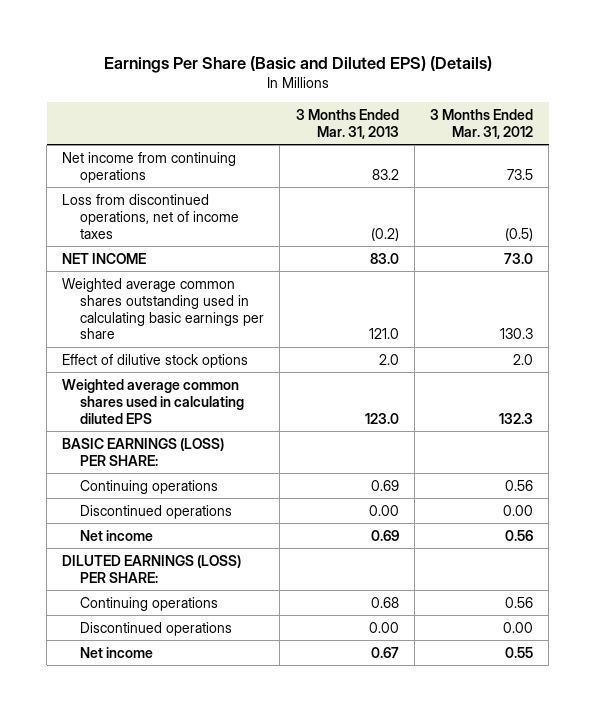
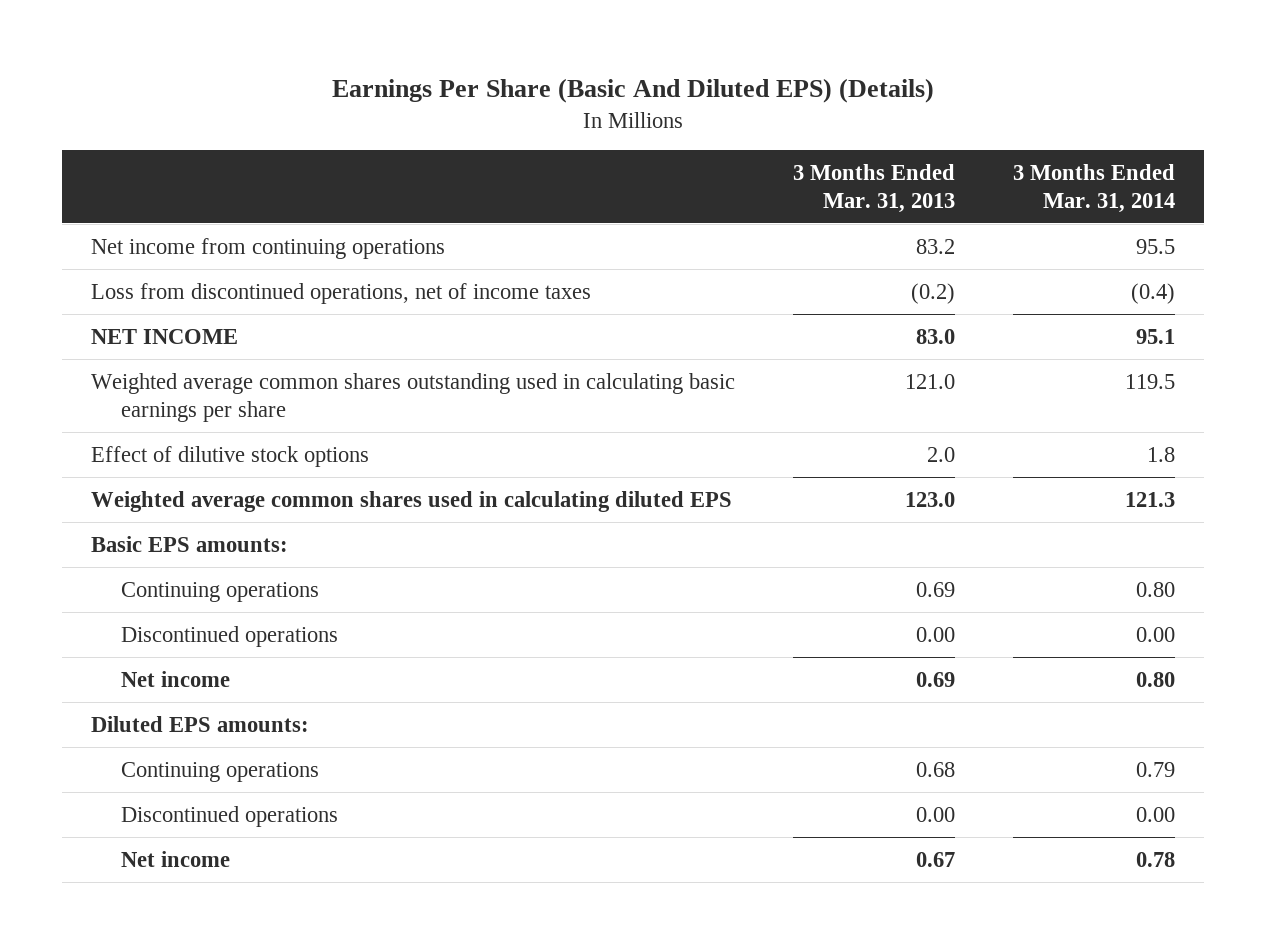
[103,55,492,73] Earnings Per Share (Basic and Diluted EPS) (Details) -> [331,78,934,104] Earnings Per Share (Basic And Diluted EPS) (Details)
[430,108,534,139] 3 Months Ended Mar. 31, 2012 -> none
none -> [1012,163,1175,213] 3 Months Ended Mar. 31, 2014
[62,437,225,466] BASIC EARNINGS (LOSS) PER SHARE: -> [91,535,289,552] Basic EPS amounts:
[62,554,242,583] DILUTED EARNINGS (LOSS) PER SHARE: -> [91,715,310,732] Diluted EPS amounts:

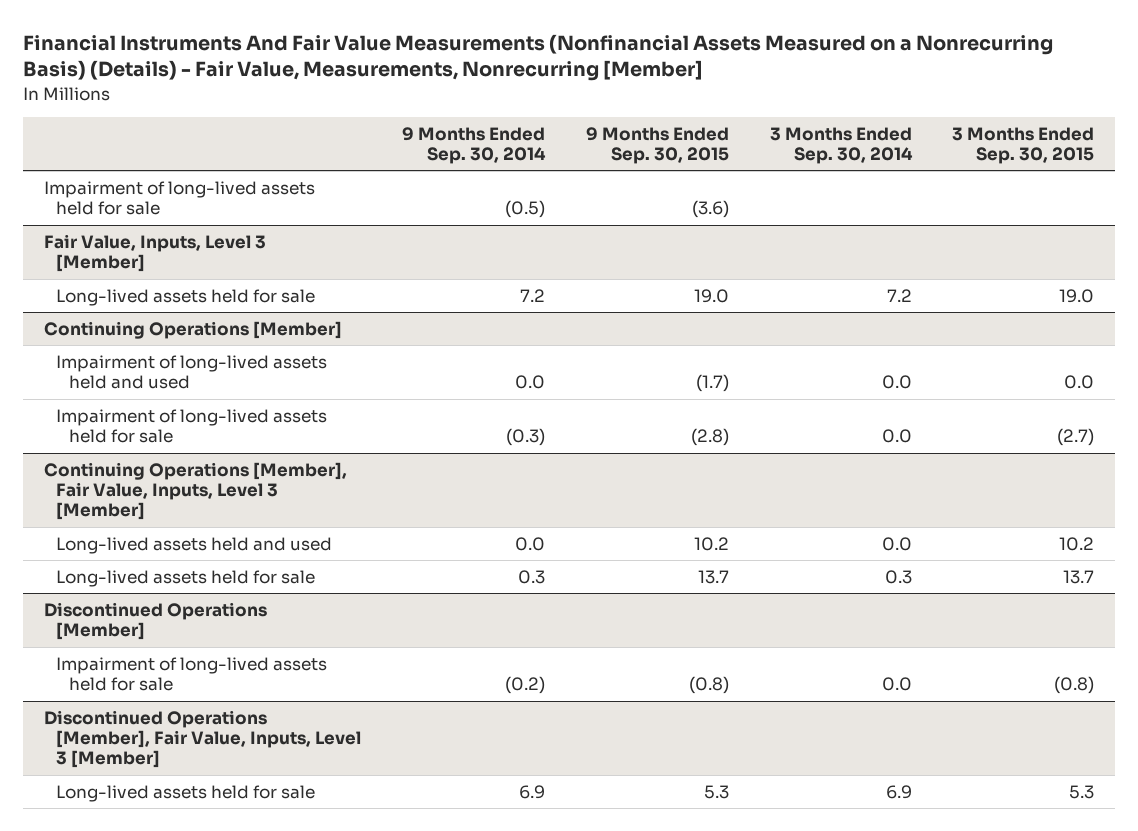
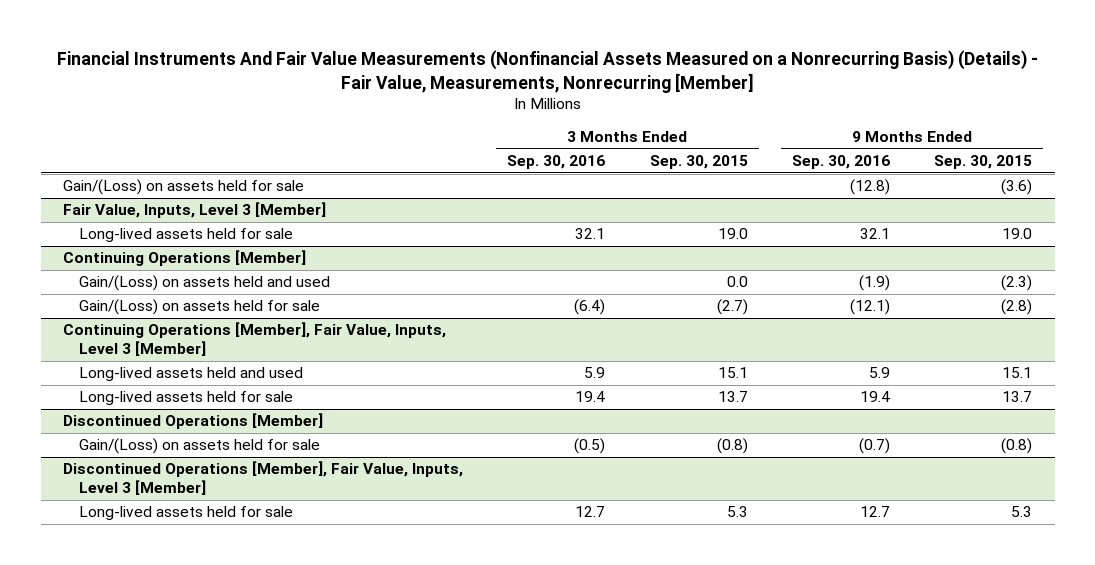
[402,126,547,164] 9 Months Ended Sep. 30, 2014 -> none
[769,126,913,164] 3 Months Ended Sep. 30, 2014 -> none
none -> [507,155,606,170] Sep. 30, 2016
none -> [791,155,890,170] Sep. 30, 2016
[43,180,315,216] Impairment of long-lived assets held for sale -> [62,179,304,196] Gain/(Loss) on assets held for sale
[56,354,328,390] Impairment of long-lived assets held and used -> [79,275,331,292] Gain/(Loss) on assets held and used
[695,374,729,393] (1.7) -> [1001,275,1033,292] (2.3)
[56,408,328,444] Impairment of long-lived assets held for sale -> [79,299,321,316] Gain/(Loss) on assets held for sale
[693,536,729,551] 10.2 -> [1002,367,1033,379] 15.1
[1059,536,1095,551] 10.2 -> [717,367,748,379] 15.1
[56,656,328,692] Impairment of long-lived assets held for sale -> [79,438,321,455] Gain/(Loss) on assets held for sale

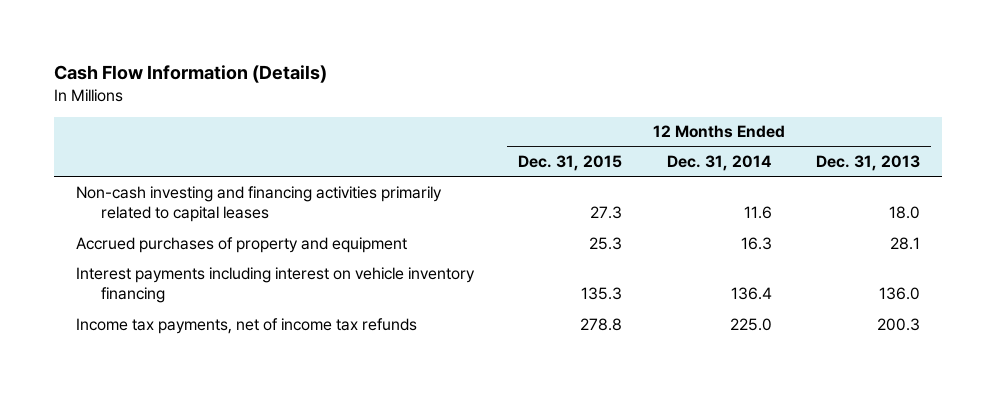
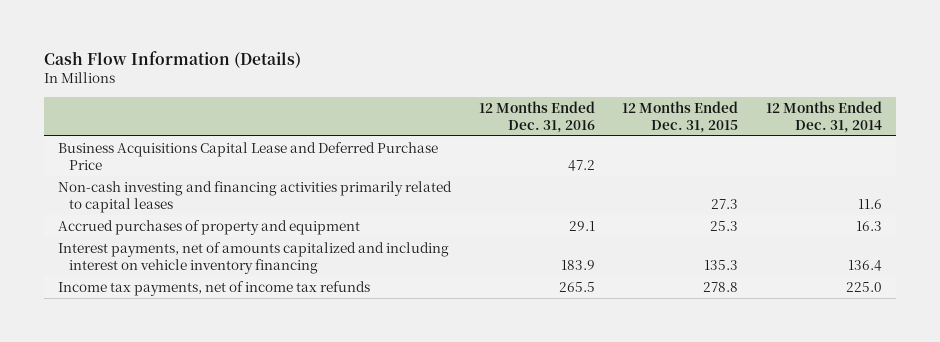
[815,155,920,172] Dec. 31, 2013 -> none
none -> [478,100,595,133] 12 Months Ended Dec. 31, 2016
none -> [57,141,438,171] Business Acquisitions Capital Lease and Deferred Purchase Price
[76,266,476,304] Interest payments including interest on vehicle inventory financing -> [57,241,449,275] Interest payments, net of amounts capitalized and including interest on vehicle inventory financing

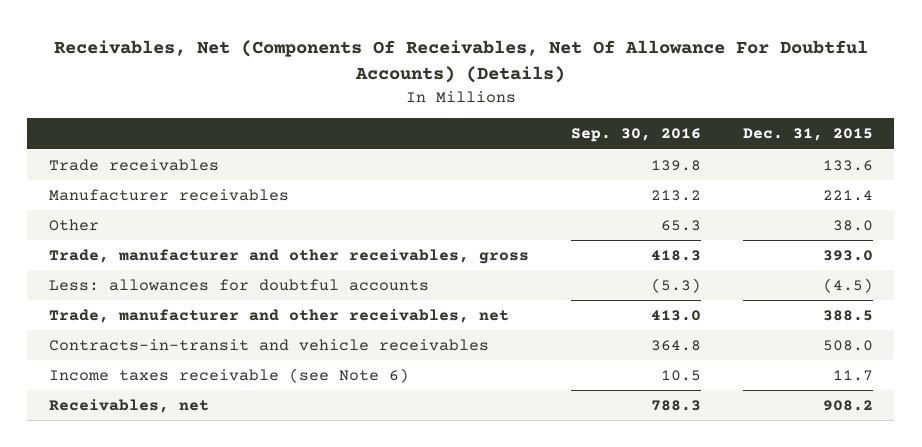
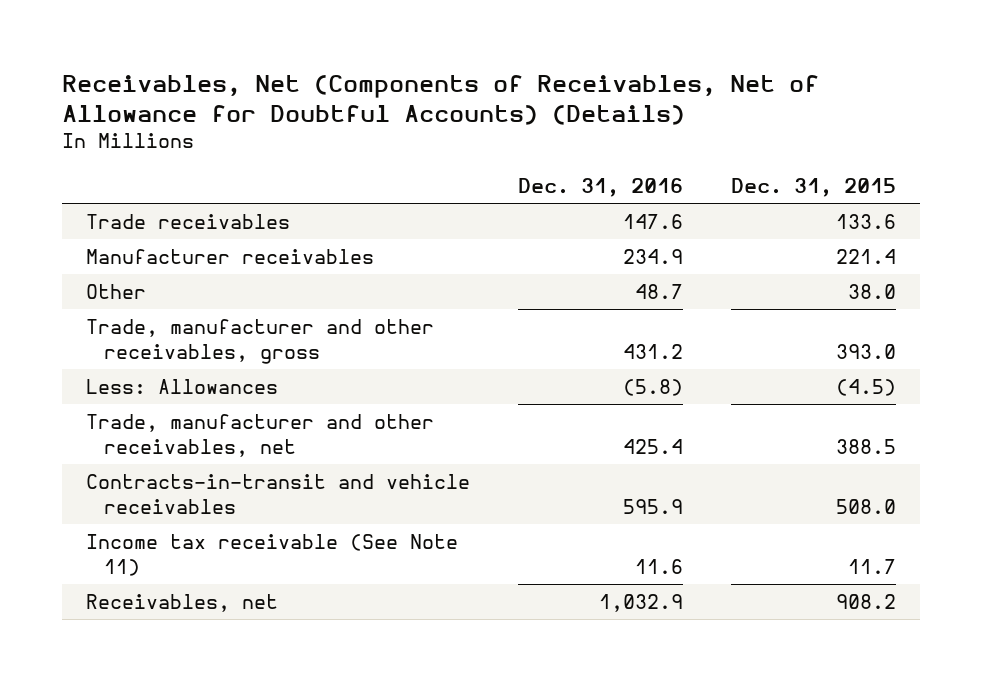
[53,40,868,84] Receivables, Net (Components Of Receivables, Net Of Allowance For Doubtful Accounts) (Details) -> [61,74,819,126] Receivables, Net (Components of Receivables, Net of Allowance for Doubtful Accounts) (Details)
[570,128,701,143] Sep. 30, 2016 -> none
none -> [518,177,684,197] Dec. 31, 2016
[48,279,429,292] Less: allowances for doubtful accounts -> [85,379,278,395] Less: Allowances
[48,368,409,384] Income taxes receivable (see Note 6) -> [85,534,458,576] Income tax receivable (See Note 11)

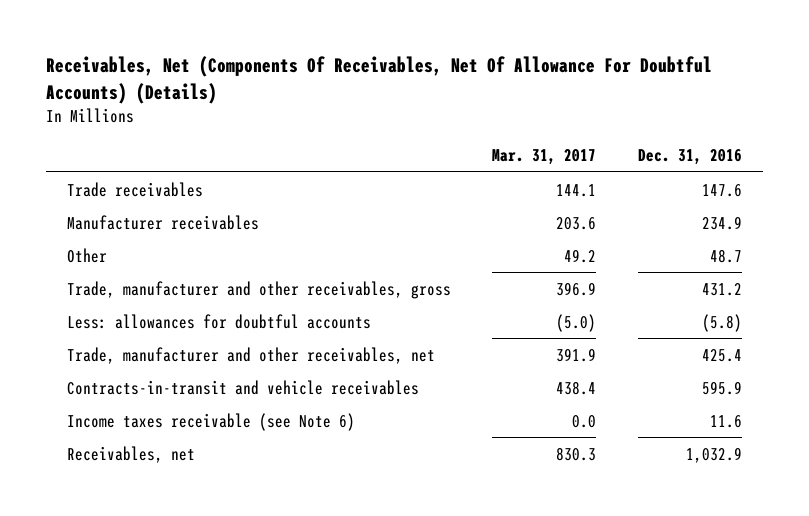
[61,74,819,126] Receivables, Net (Components of Receivables, Net of Allowance for Doubtful Accounts) (Details) -> [46,56,713,104] Receivables, Net (Components Of Receivables, Net Of Allowance For Doubtful Accounts) (Details)
[731,177,897,197] Dec. 31, 2015 -> none
none -> [492,148,597,165] Mar. 31, 2017
[85,379,278,395] Less: Allowances -> [66,313,371,329] Less: allowances for doubtful accounts
[85,534,458,576] Income tax receivable (See Note 11) -> [66,412,355,431] Income taxes receivable (see Note 6)

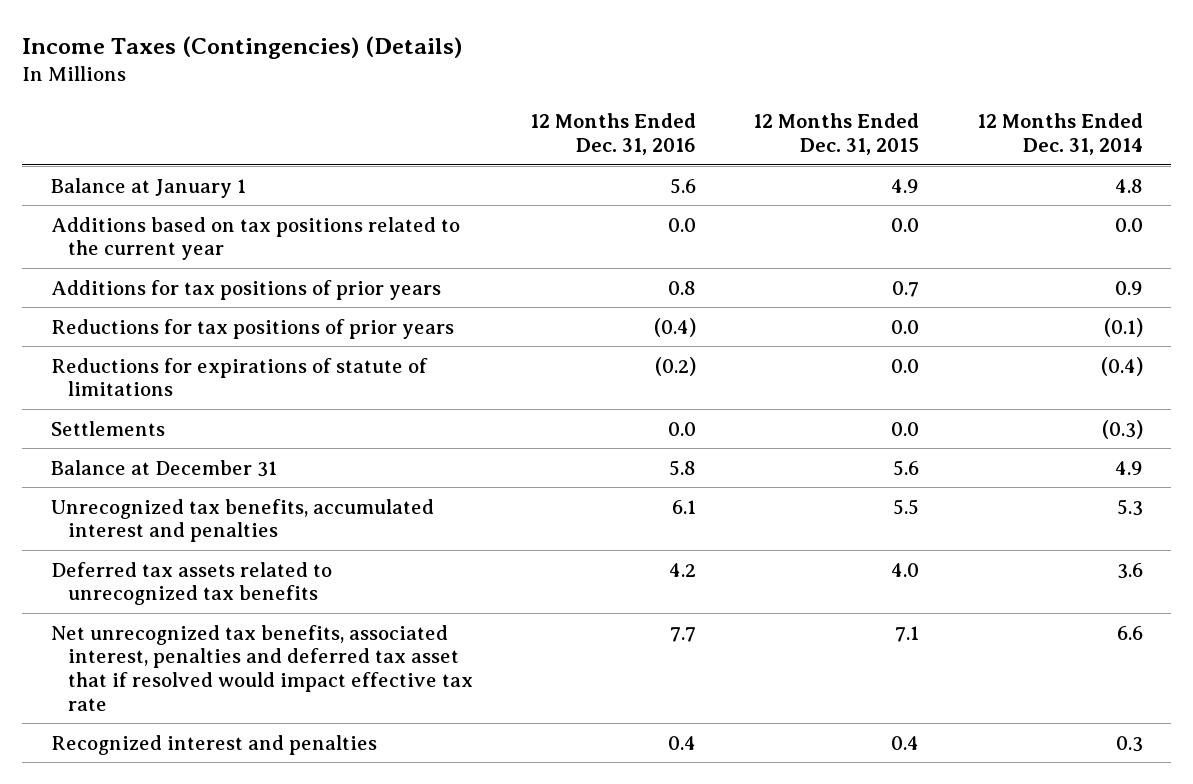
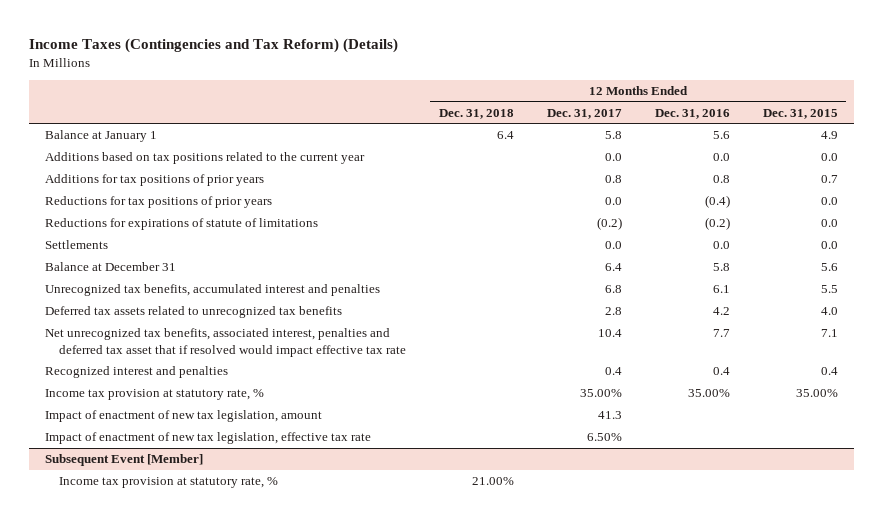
[21,35,462,59] Income Taxes (Contingencies) (Details) -> [28,38,398,54] Income Taxes (Contingencies and Tax Reform) (Details)
[976,113,1143,156] 12 Months Ended Dec. 31, 2014 -> none
none -> [438,108,514,119] Dec. 31, 2018
none -> [546,108,622,119] Dec. 31, 2017
none -> [45,389,265,401] Income tax provision at statutory rate, %
none -> [45,410,323,423] Impact of enactment of new tax legislation, amount
none -> [45,432,372,445] Impact of enactment of new tax legislation, effective tax rate
none -> [45,454,204,467] Subsequent Event [Member]
none -> [58,477,278,489] Income tax provision at statutory rate, %

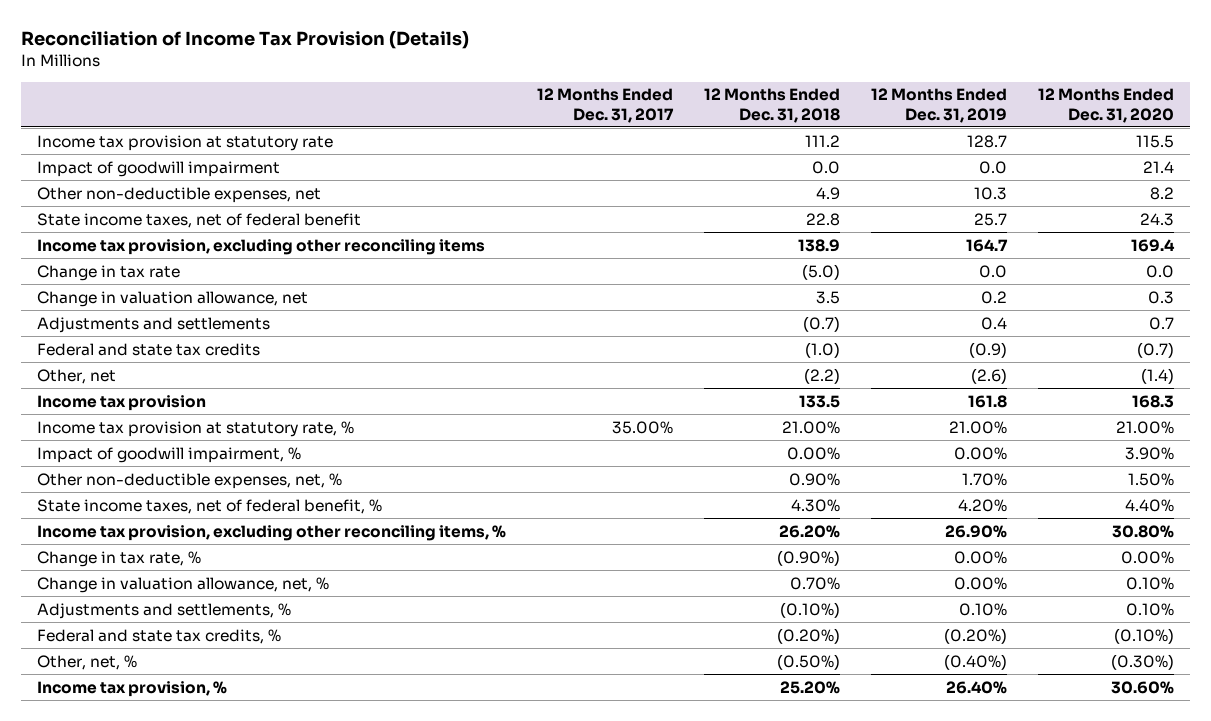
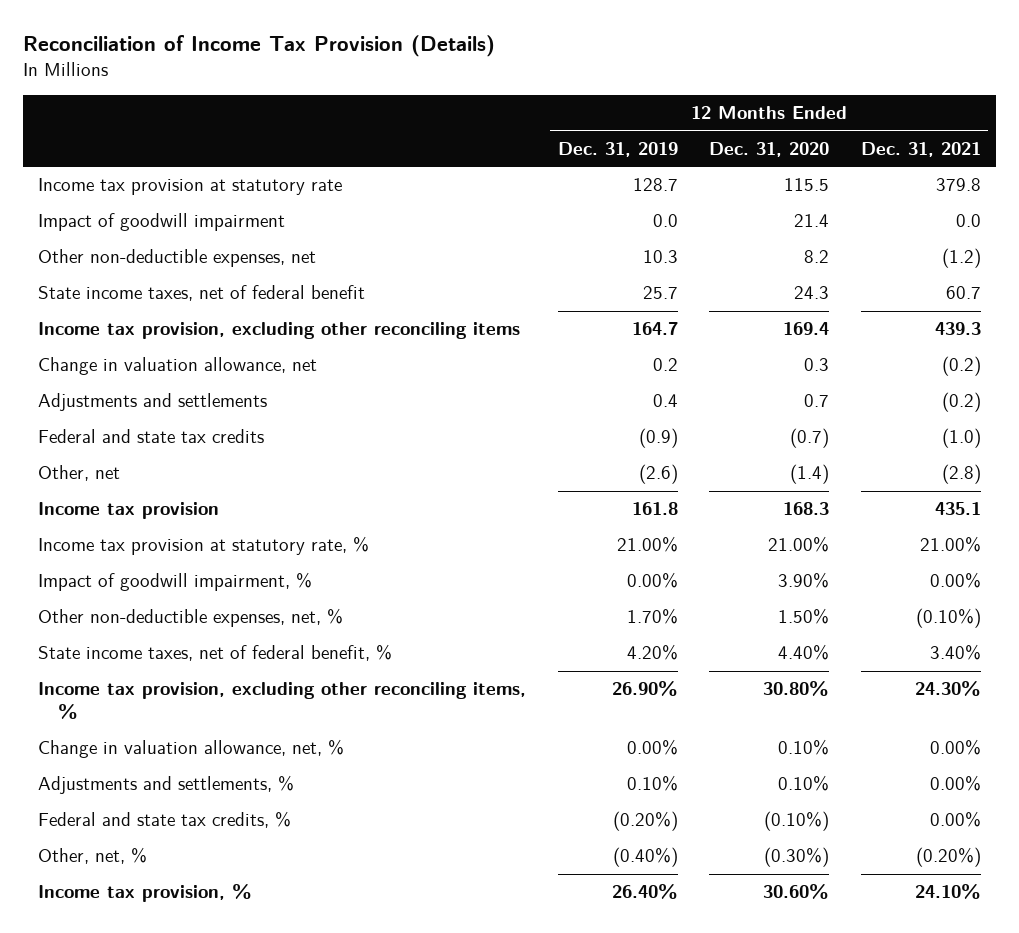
[536,88,674,123] 12 Months Ended Dec. 31, 2017 -> none
[703,88,840,123] 12 Months Ended Dec. 31, 2018 -> none
none -> [860,142,981,158] Dec. 31, 2021
[36,264,180,281] Change in tax rate -> none
[36,550,201,567] Change in tax rate, % -> none

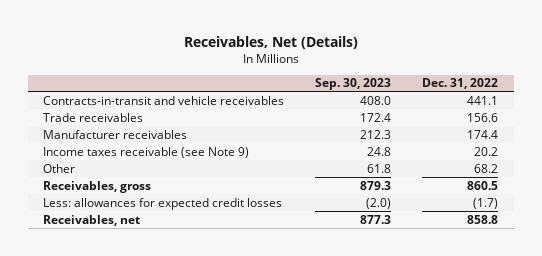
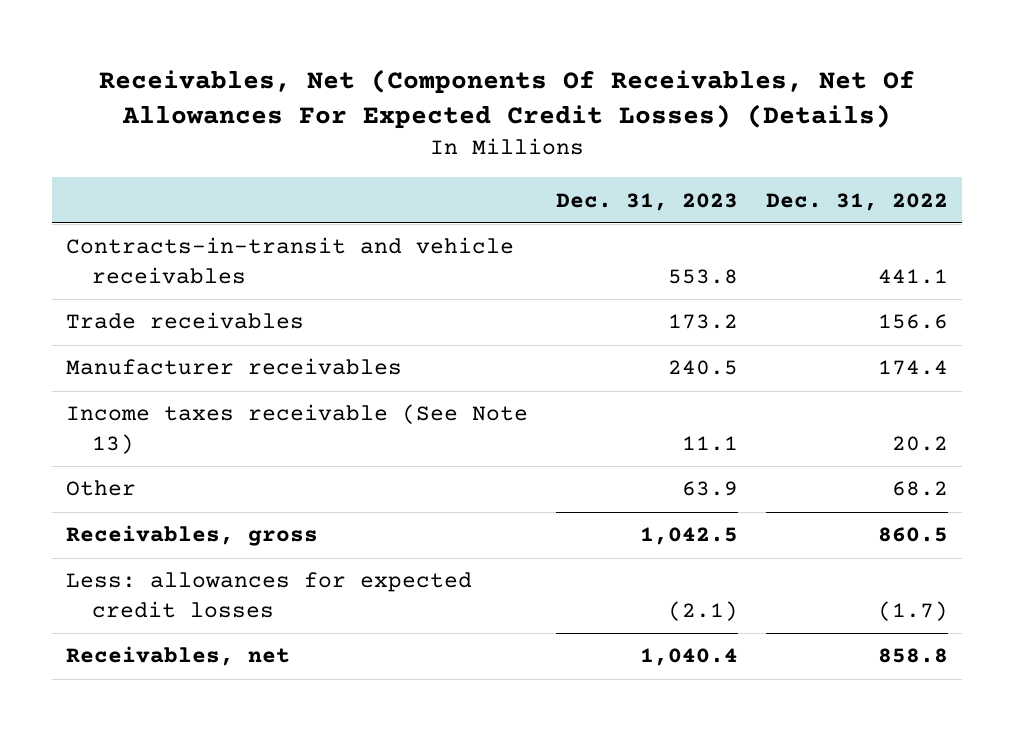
[183,35,358,49] Receivables, Net (Details) -> [99,68,916,130] Receivables, Net (Components Of Receivables, Net Of Allowances For Expected Credit Losses) (Details)
[315,78,392,91] Sep. 30, 2023 -> none
none -> [556,192,739,211] Dec. 31, 2023
[43,146,250,158] Income taxes receivable (see Note 9) -> [66,404,529,454] Income taxes receivable (See Note 13)

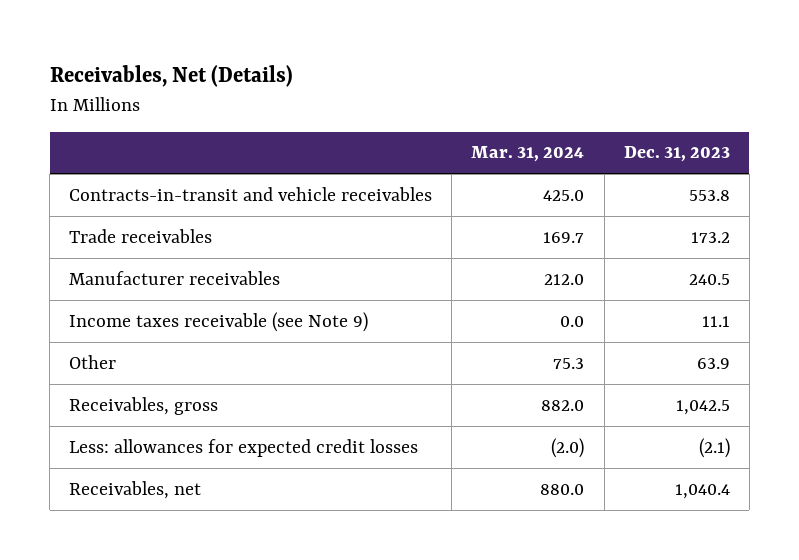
[99,68,916,130] Receivables, Net (Components Of Receivables, Net Of Allowances For Expected Credit Losses) (Details) -> [49,65,293,88] Receivables, Net (Details)
[766,192,949,211] Dec. 31, 2022 -> none
none -> [471,146,585,163] Mar. 31, 2024
[66,404,529,454] Income taxes receivable (See Note 13) -> [69,311,369,332] Income taxes receivable (see Note 9)

